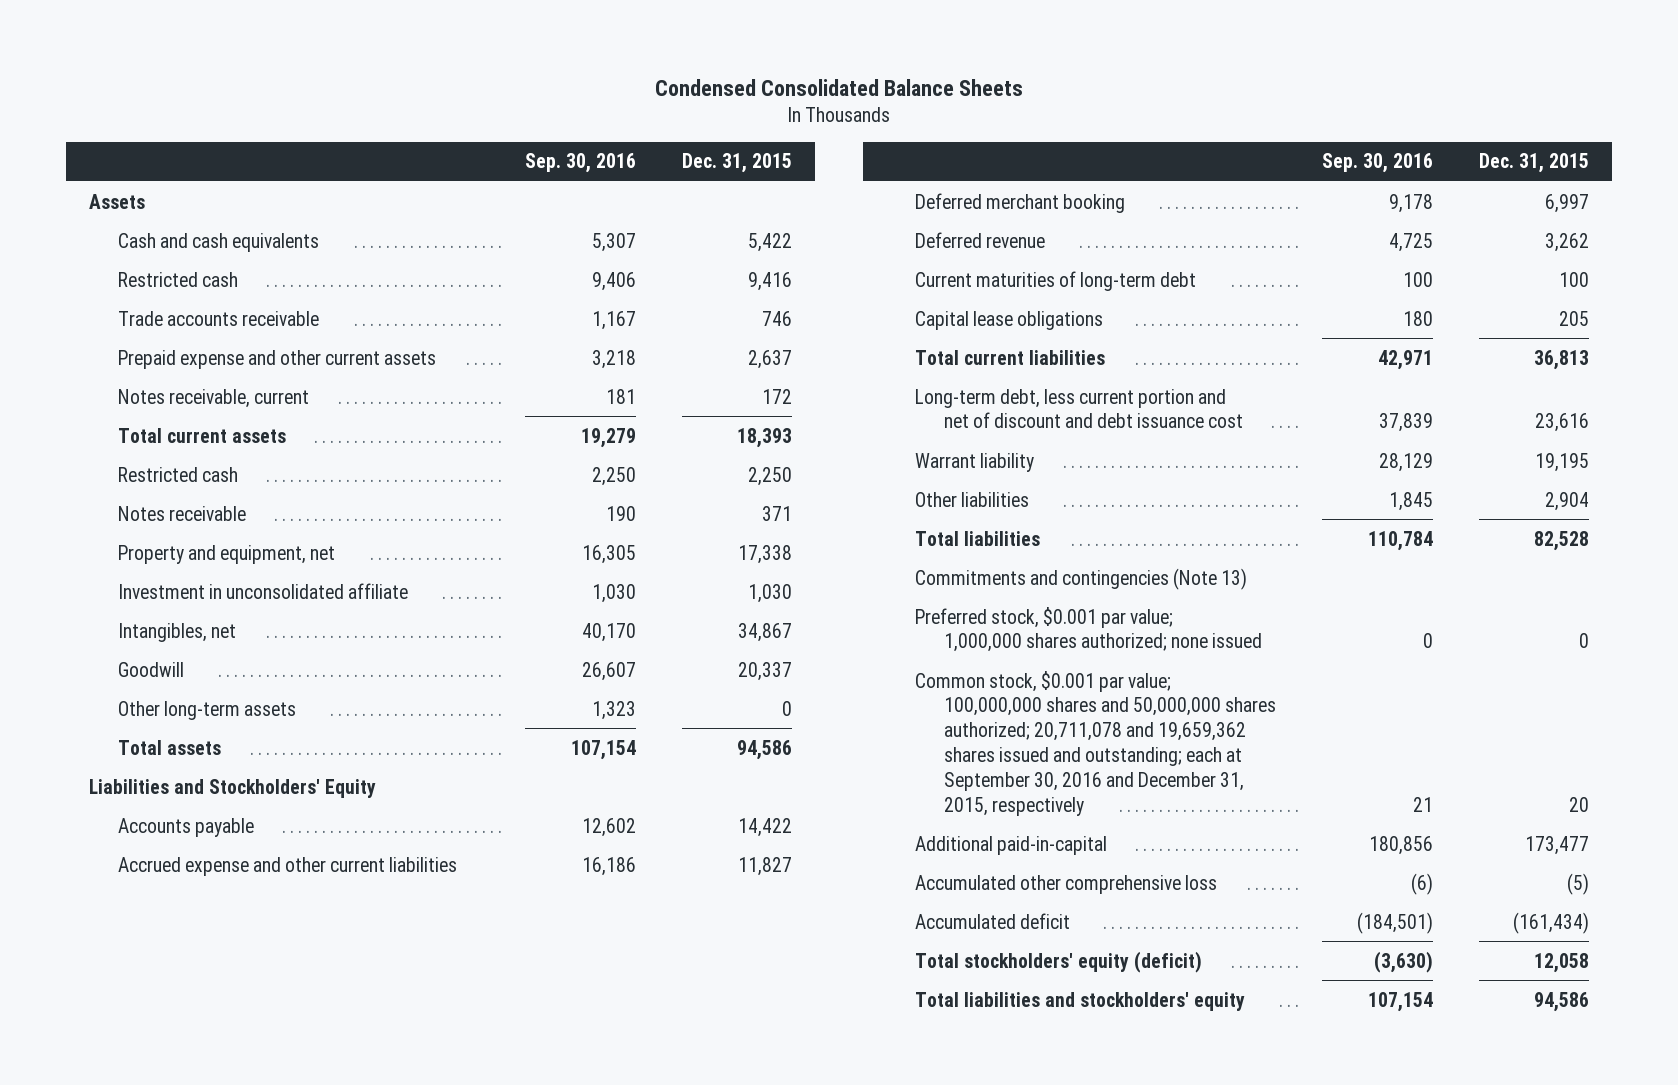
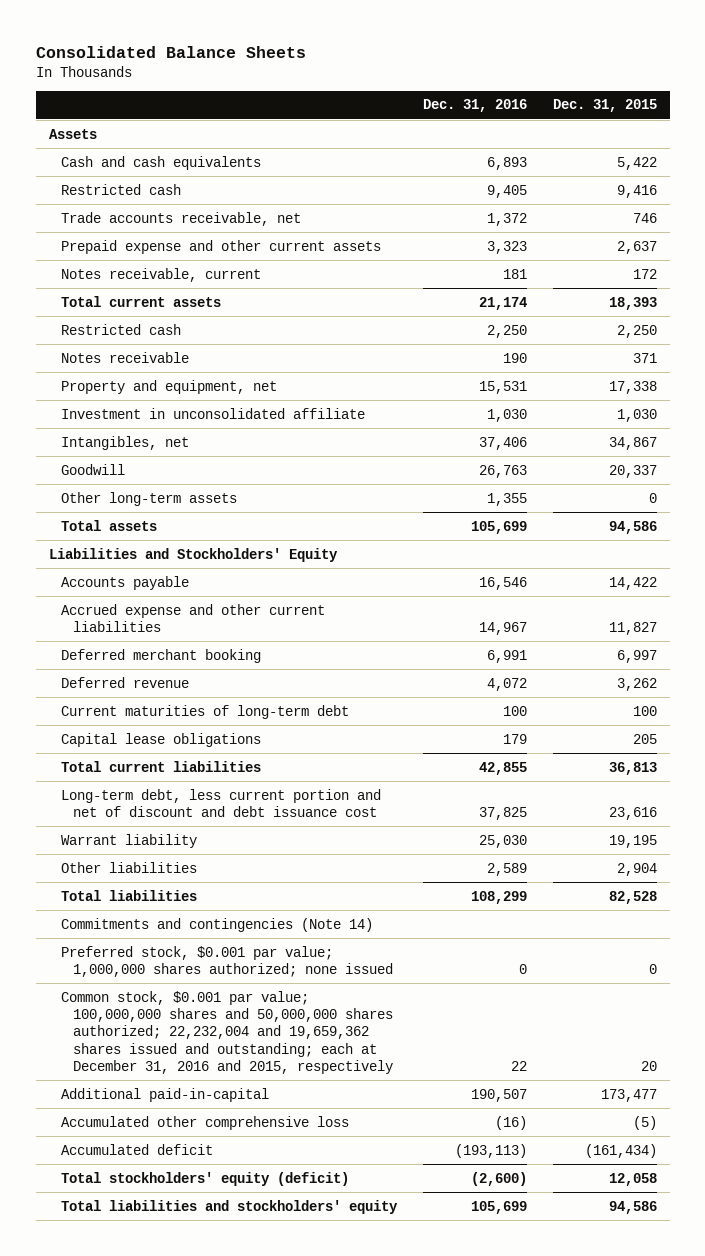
[654,79,1023,97] Condensed Consolidated Balance Sheets -> [35,45,306,58] Consolidated Balance Sheets
[525,153,637,174] Sep. 30, 2016 -> none
none -> [422,99,527,113] Dec. 31, 2016
[118,310,320,326] Trade accounts receivable -> [60,211,301,226] Trade accounts receivable, net
[915,567,1248,590] Commitments and contingencies (Note 13) -> [60,917,373,932] Commitments and contingencies (Note 14)
[915,670,1276,816] Common stock, $0.001 par value; 100,000,000 shares and 50,000,000 shares authorized; 20,711,078 and 19,659,362 shares issued and outstanding; each at September 30, 2016 and December 31, 2015, respectively -> [60,990,394,1075] Common stock, $0.001 par value; 100,000,000 shares and 50,000,000 shares authorized; 22,232,004 and 19,659,362 shares issued and outstanding; each at December 31, 2016 and 2015, respectively

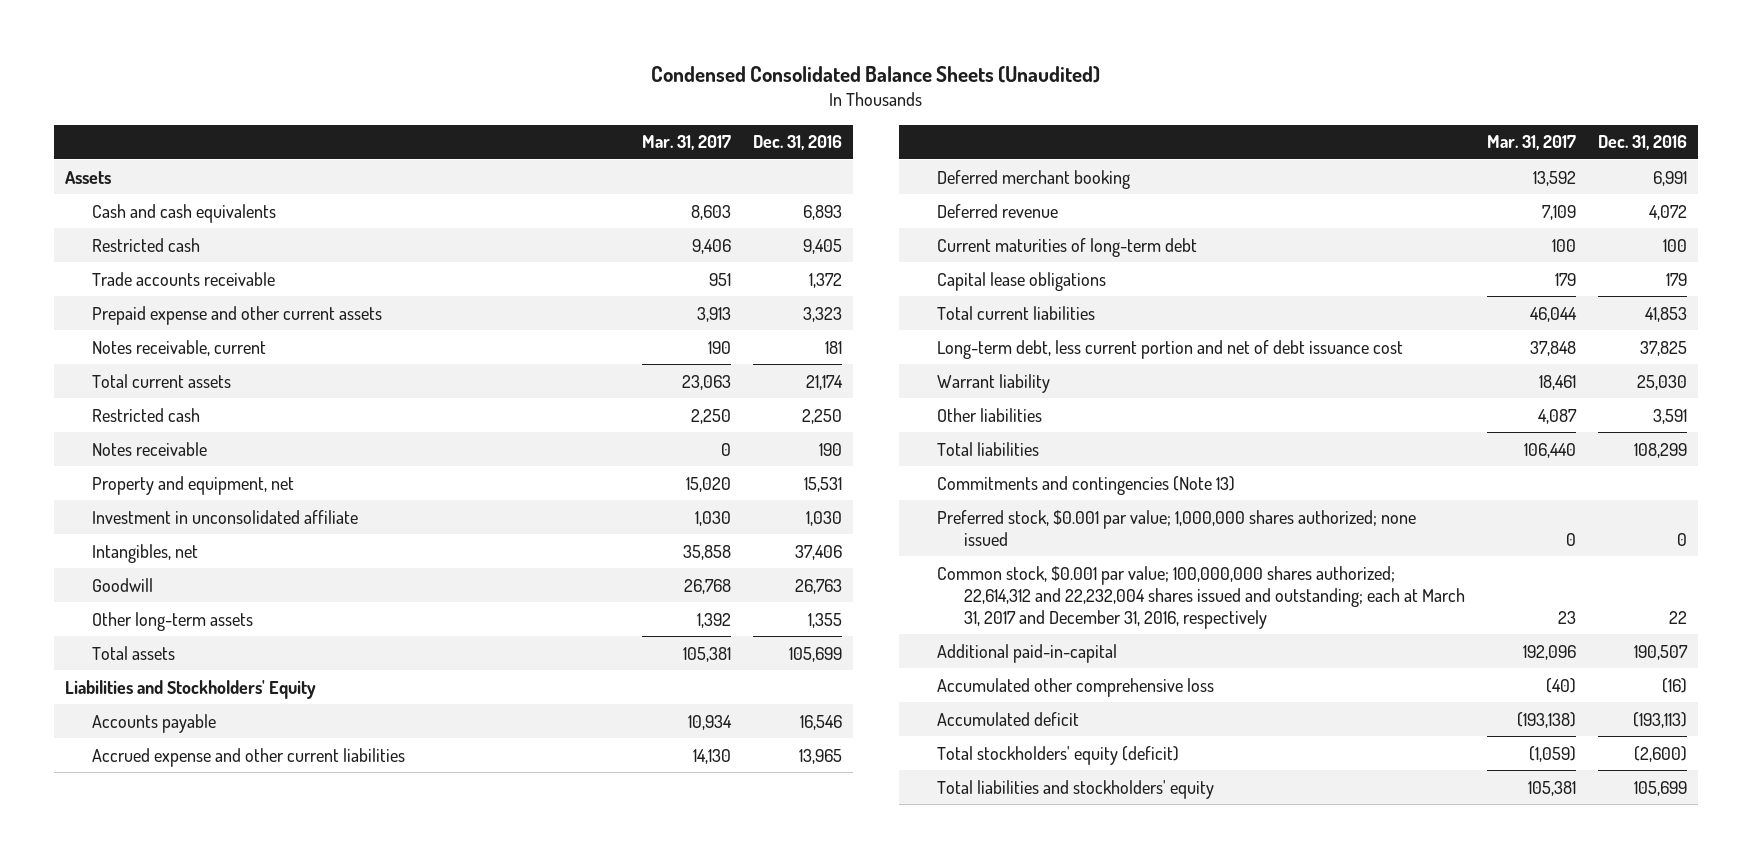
[35,45,306,58] Consolidated Balance Sheets -> [651,65,1101,83] Condensed Consolidated Balance Sheets (Unaudited)
[552,99,657,113] Dec. 31, 2015 -> none
none -> [642,135,732,151] Mar. 31, 2017
[60,211,301,226] Trade accounts receivable, net -> [91,271,275,286] Trade accounts receivable
[478,621,527,635] 14,967 -> [799,748,843,764] 13,965
[478,761,527,775] 42,855 -> [1645,306,1688,322] 41,853
[60,788,381,817] Long-term debt, less current portion and net of discount and debt issuance cost -> [936,339,1403,359] Long-term debt, less current portion and net of debt issuance cost
[486,862,527,876] 2,589 -> [1653,408,1688,424] 3,591
[60,917,373,932] Commitments and contingencies (Note 14) -> [936,475,1235,495] Commitments and contingencies (Note 13)
[60,990,394,1075] Common stock, $0.001 par value; 100,000,000 shares and 50,000,000 shares authorized; 22,232,004 and 19,659,362 shares issued and outstanding; each at December 31, 2016 and 2015, respectively -> [936,565,1466,629] Common stock, $0.001 par value; 100,000,000 shares authorized; 22,614,312 and 22,232,004 shares issued and outstanding; each at March 31, 2017 and December 31, 2016, respectively

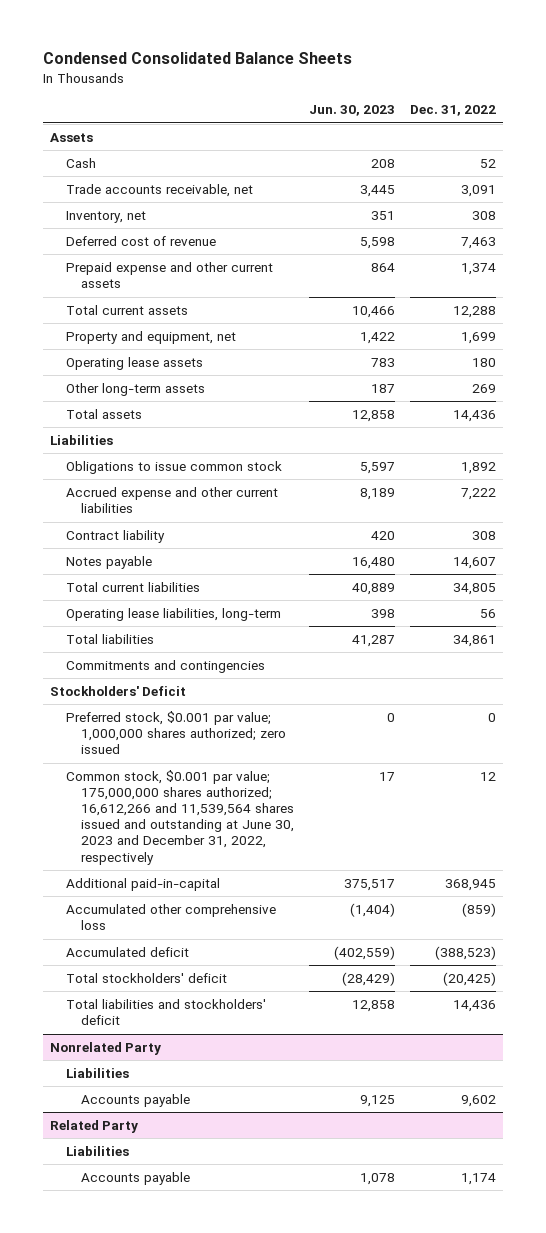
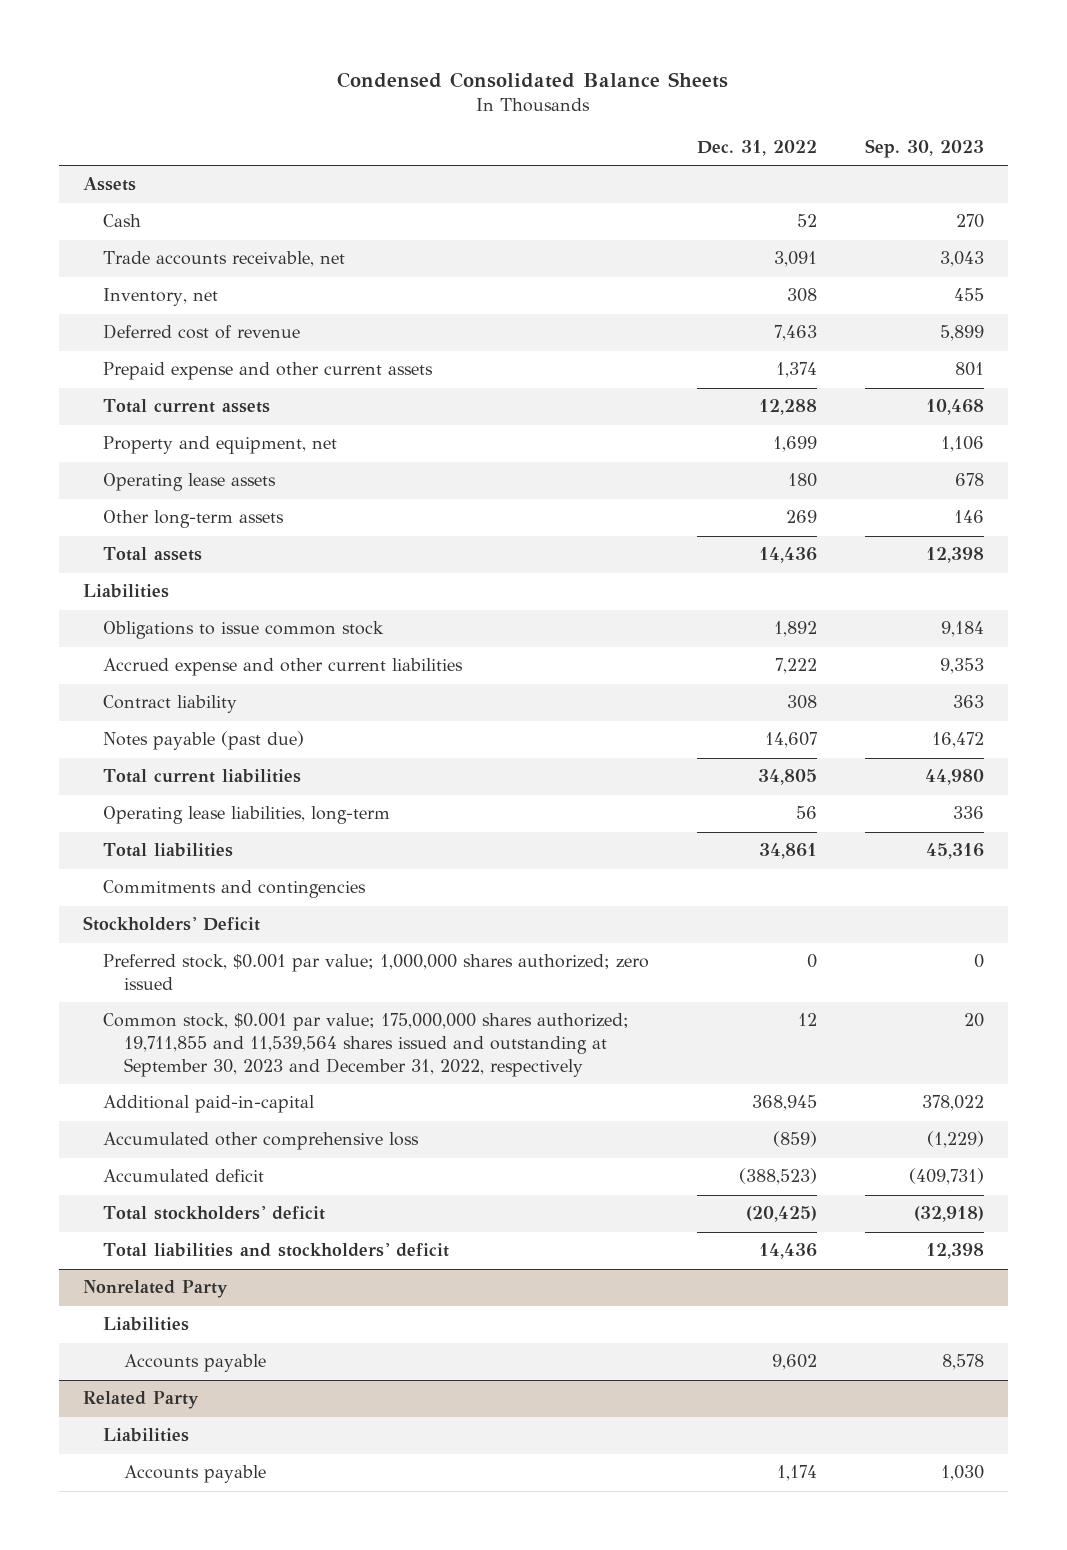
[309,105,396,117] Jun. 30, 2023 -> none
none -> [865,139,985,159] Sep. 30, 2023
[65,556,152,570] Notes payable -> [103,731,305,751] Notes payable (past due)
[65,770,295,865] Common stock, $0.001 par value; 175,000,000 shares authorized; 16,612,266 and 11,539,564 shares issued and outstanding at June 30, 2023 and December 31, 2022, respectively -> [103,1013,630,1078] Common stock, $0.001 par value; 175,000,000 shares authorized; 19,711,855 and 11,539,564 shares issued and outstanding at September 30, 2023 and December 31, 2022, respectively

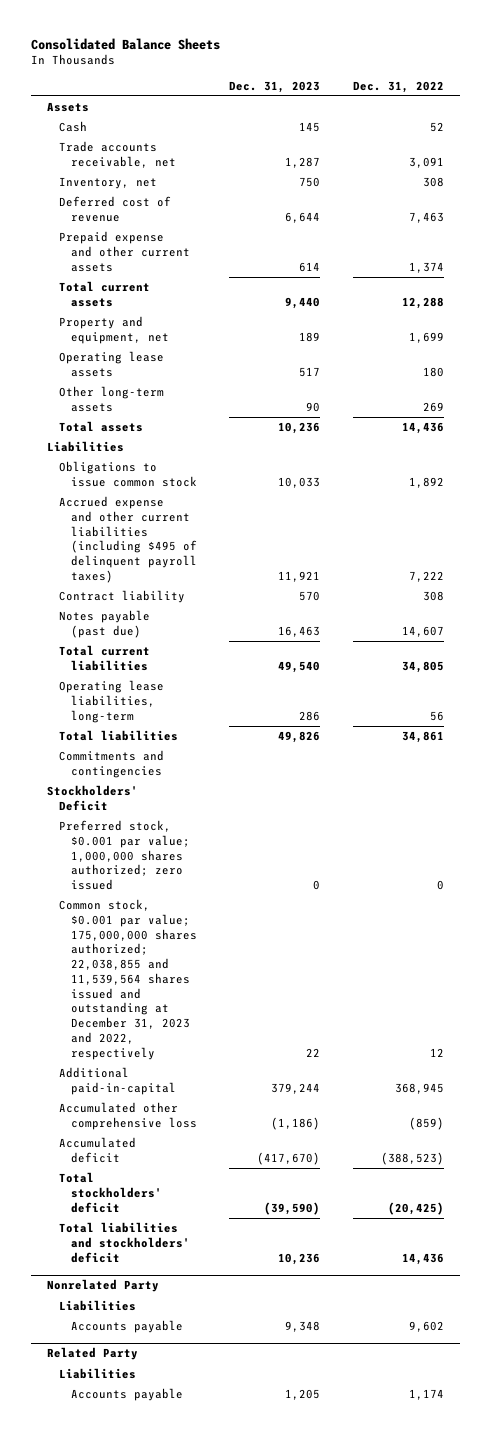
[337,71,729,88] Condensed Consolidated Balance Sheets -> [30,37,220,50] Consolidated Balance Sheets
[865,139,985,159] Sep. 30, 2023 -> none
none -> [229,80,321,93] Dec. 31, 2023
[103,658,464,677] Accrued expense and other current liabilities -> [59,496,197,583] Accrued expense and other current liabilities (including $495 of delinquent payroll taxes)
[103,1013,630,1078] Common stock, $0.001 par value; 175,000,000 shares authorized; 19,711,855 and 11,539,564 shares issued and outstanding at September 30, 2023 and December 31, 2022, respectively -> [59,899,197,1060] Common stock, $0.001 par value; 175,000,000 shares authorized; 22,038,855 and 11,539,564 shares issued and outstanding at December 31, 2023 and 2022, respectively

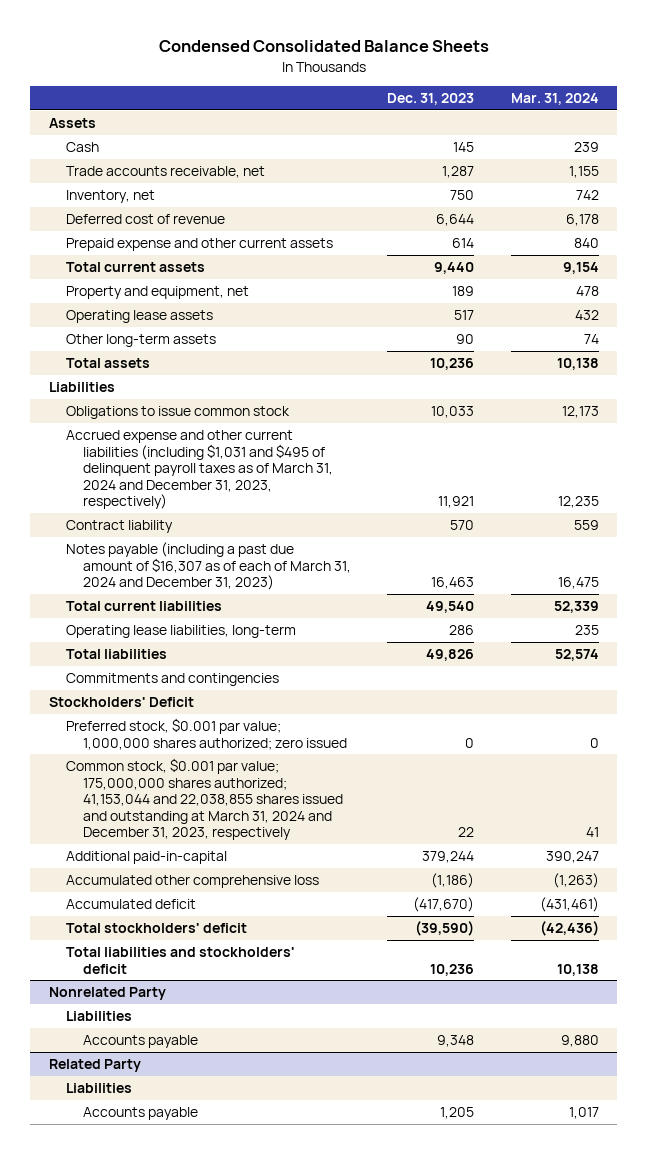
[30,37,220,50] Consolidated Balance Sheets -> [158,40,489,53] Condensed Consolidated Balance Sheets
[352,80,444,93] Dec. 31, 2022 -> none
none -> [510,93,599,106] Mar. 31, 2024
[59,496,197,583] Accrued expense and other current liabilities (including $495 of delinquent payroll taxes) -> [65,430,333,510] Accrued expense and other current liabilities (including $1,031 and $495 of delinquent payroll taxes as of March 31, 2024 and December 31, 2023, respectively)
[59,610,151,638] Notes payable (past due) -> [65,542,351,591] Notes payable (including a past due amount of $16,307 as of each of March 31, 2024 and December 31, 2023)
[59,899,197,1060] Common stock, $0.001 par value; 175,000,000 shares authorized; 22,038,855 and 11,539,564 shares issued and outstanding at December 31, 2023 and 2022, respectively -> [65,758,343,841] Common stock, $0.001 par value; 175,000,000 shares authorized; 41,153,044 and 22,038,855 shares issued and outstanding at March 31, 2024 and December 31, 2023, respectively

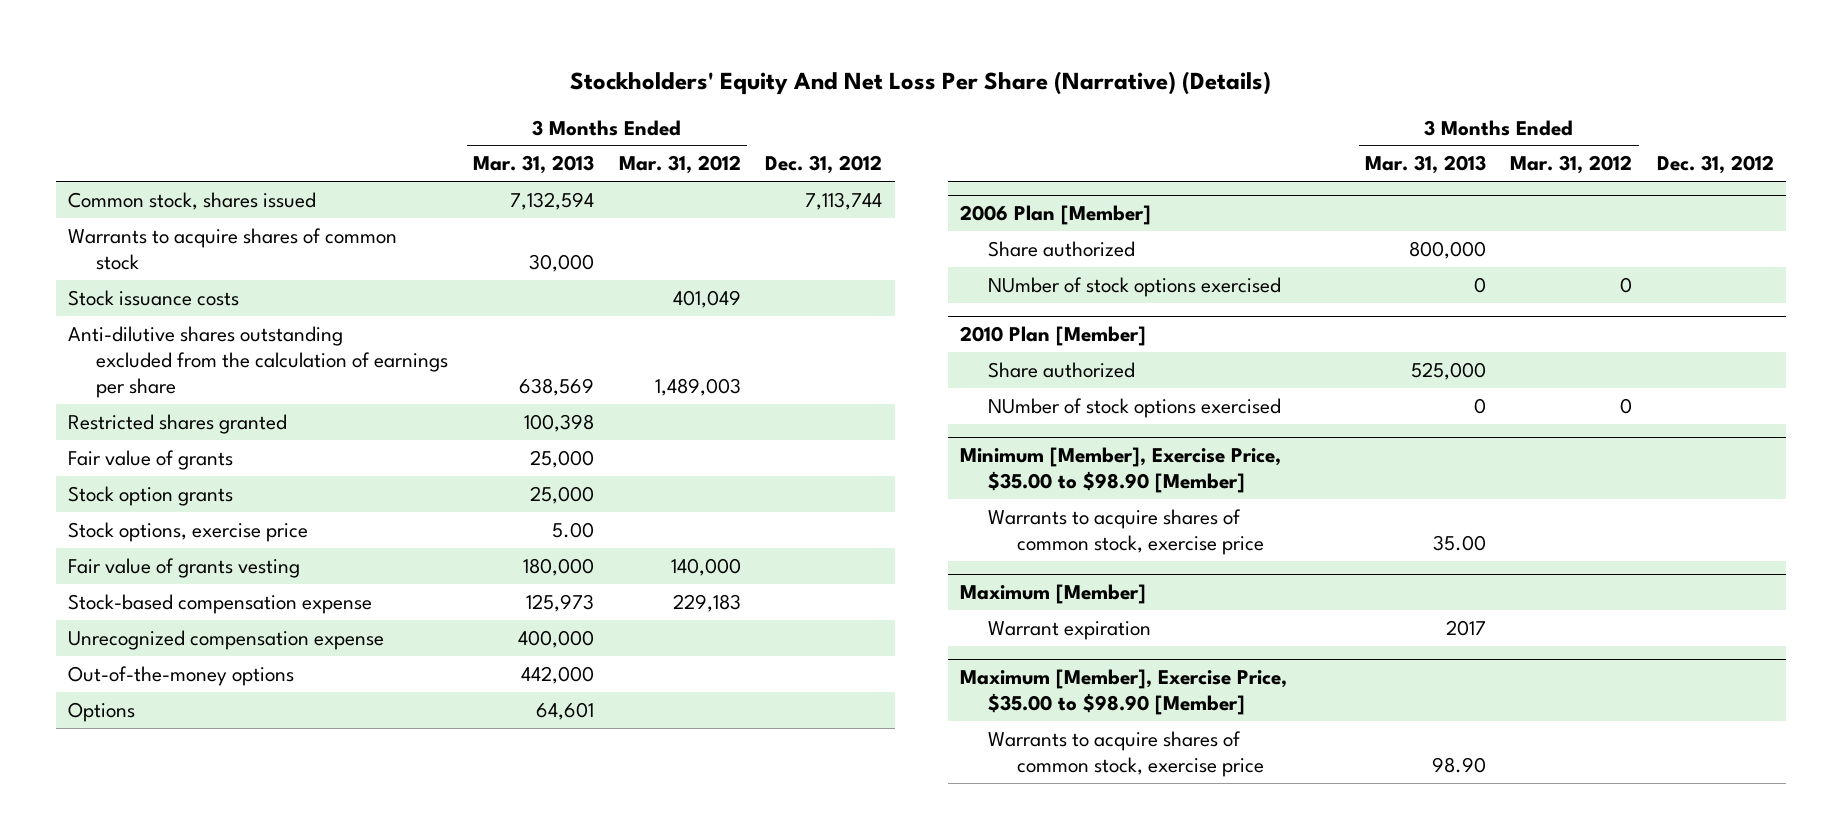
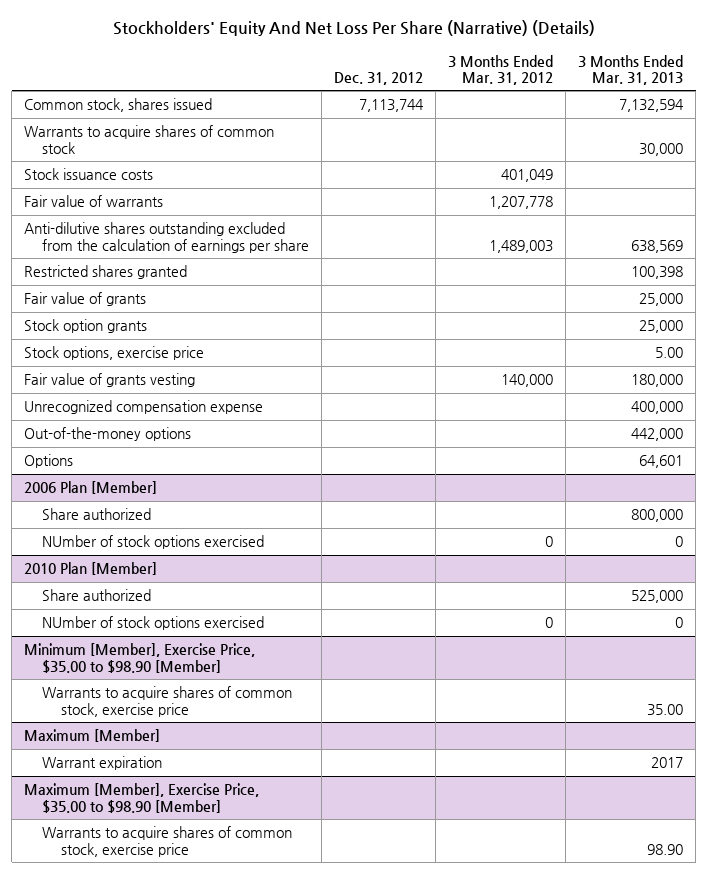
none -> [24,195,164,208] Fair value of warrants
[67,593,372,614] Stock-based compensation expense -> none

